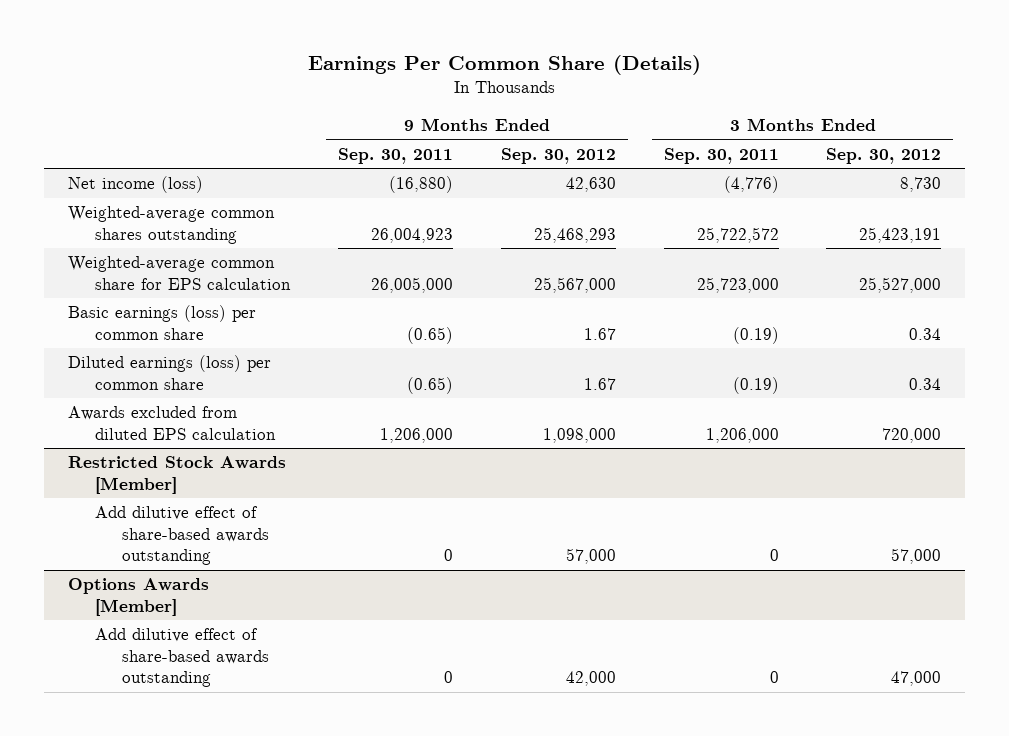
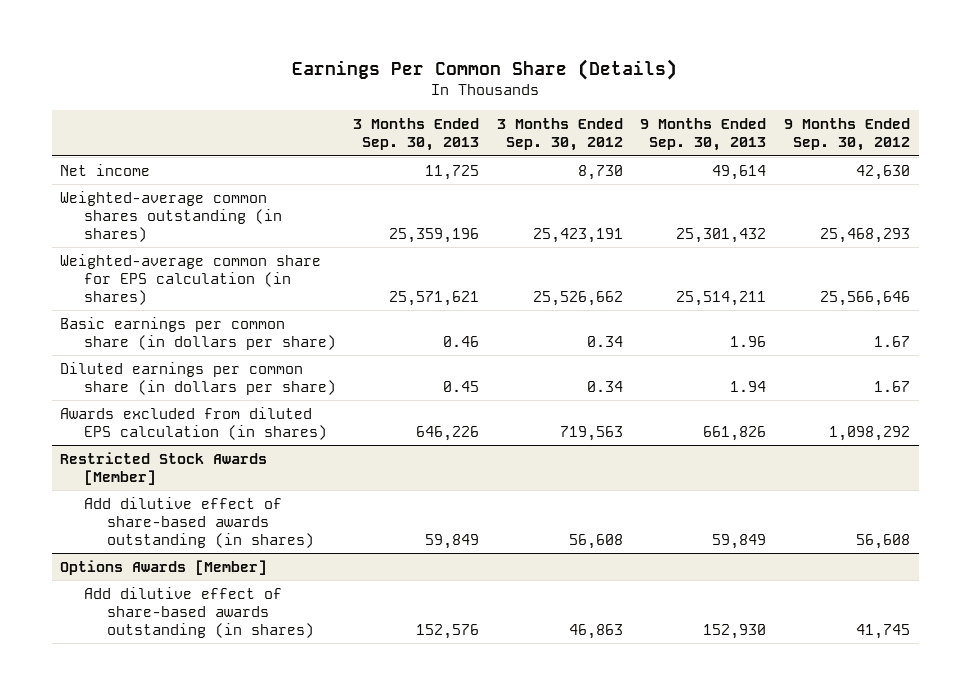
[337,147,453,164] Sep. 30, 2011 -> none
[663,147,779,164] Sep. 30, 2011 -> none
none -> [353,118,480,152] 3 Months Ended Sep. 30, 2013
none -> [640,118,767,152] 9 Months Ended Sep. 30, 2013
[67,176,203,194] Net income (loss) -> [60,163,151,176] Net income
[67,206,275,244] Weighted-average common shares outstanding -> [60,190,282,243] Weighted-average common shares outstanding (in shares)
[67,256,291,290] Weighted-average common share for EPS calculation -> [60,253,322,306] Weighted-average common share for EPS calculation (in shares)
[533,276,616,293] 25,567,000 -> [819,291,910,307] 25,566,646
[859,276,942,293] 25,527,000 -> [532,291,623,307] 25,526,662
[67,305,256,340] Basic earnings (loss) per common share -> [60,316,336,350] Basic earnings per common share (in dollars per share)
[67,355,271,390] Diluted earnings (loss) per common share -> [60,361,336,395] Diluted earnings per common share (in dollars per share)
[67,406,276,440] Awards excluded from diluted EPS calculation -> [60,406,327,440] Awards excluded from diluted EPS calculation (in shares)
[542,427,616,443] 1,098,000 -> [828,425,910,441] 1,098,292
[882,427,942,443] 720,000 -> [559,425,623,441] 719,563
[94,506,269,566] Add dilutive effect of share-based awards outstanding -> [83,496,315,549] Add dilutive effect of share-based awards outstanding (in shares)
[565,548,616,565] 57,000 -> [855,534,910,550] 56,608
[891,548,942,565] 57,000 -> [568,534,623,550] 56,608
[94,628,269,688] Add dilutive effect of share-based awards outstanding -> [83,586,315,639] Add dilutive effect of share-based awards outstanding (in shares)
[565,671,616,687] 42,000 -> [855,624,910,640] 41,745
[891,671,942,687] 47,000 -> [568,624,623,640] 46,863

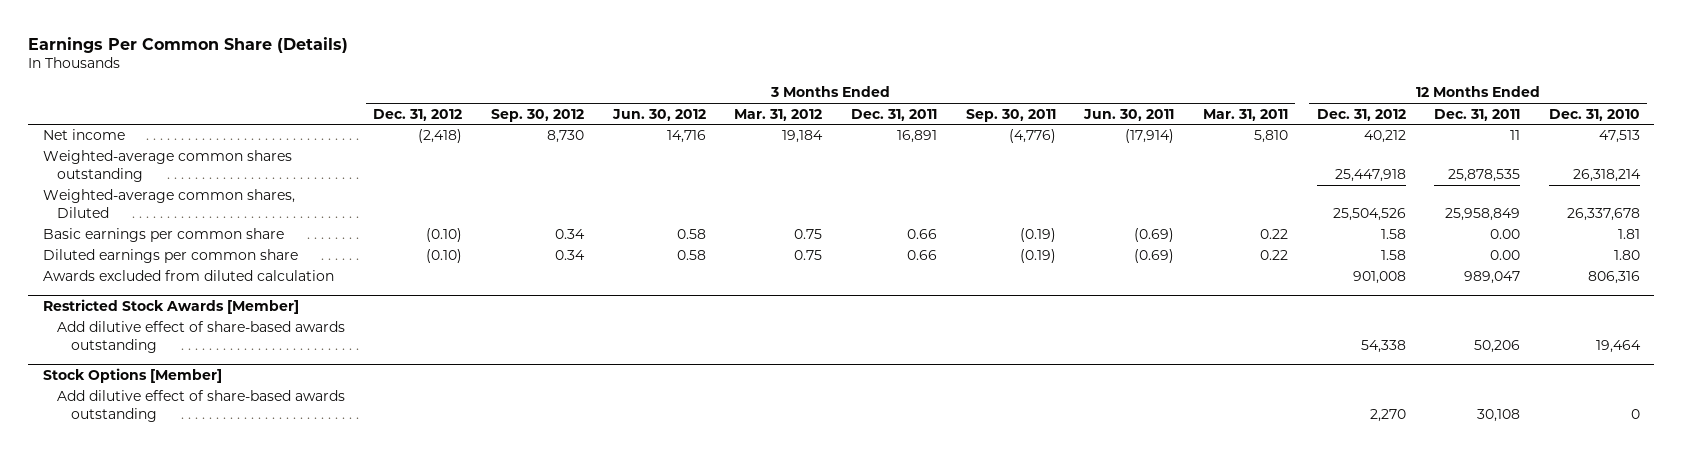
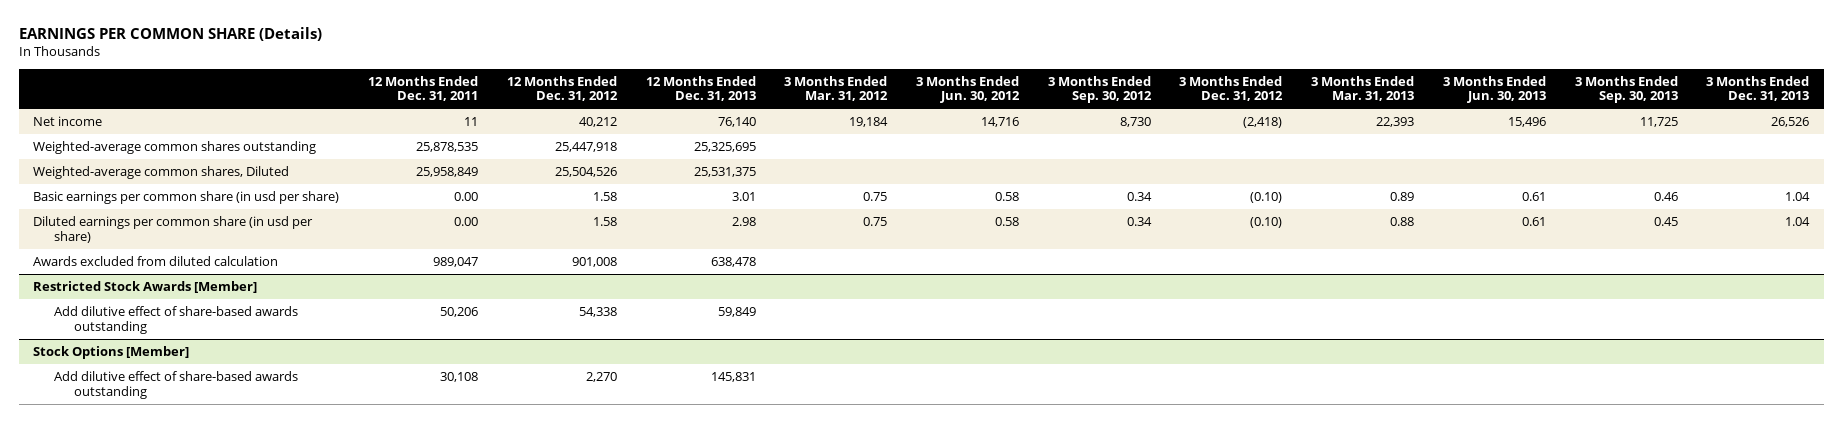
[28,36,349,53] Earnings Per Common Share (Details) -> [19,26,323,41] EARNINGS PER COMMON SHARE (Details)
[850,108,937,121] Dec. 31, 2011 -> none
[965,108,1056,122] Sep. 30, 2011 -> none
[1083,108,1175,121] Jun. 30, 2011 -> none
[1202,108,1288,121] Mar. 31, 2011 -> none
[1548,108,1640,121] Dec. 31, 2010 -> none
none -> [645,75,756,102] 12 Months Ended Dec. 31, 2013
none -> [1311,75,1415,102] 3 Months Ended Mar. 31, 2013
none -> [1442,75,1546,104] 3 Months Ended Jun. 30, 2013
none -> [1574,75,1678,104] 3 Months Ended Sep. 30, 2013
none -> [1706,75,1810,102] 3 Months Ended Dec. 31, 2013
[42,228,284,243] Basic earnings per common share -> [33,190,340,204] Basic earnings per common share (in usd per share)
[42,249,298,264] Diluted earnings per common share -> [33,215,314,243] Diluted earnings per common share (in usd per share)

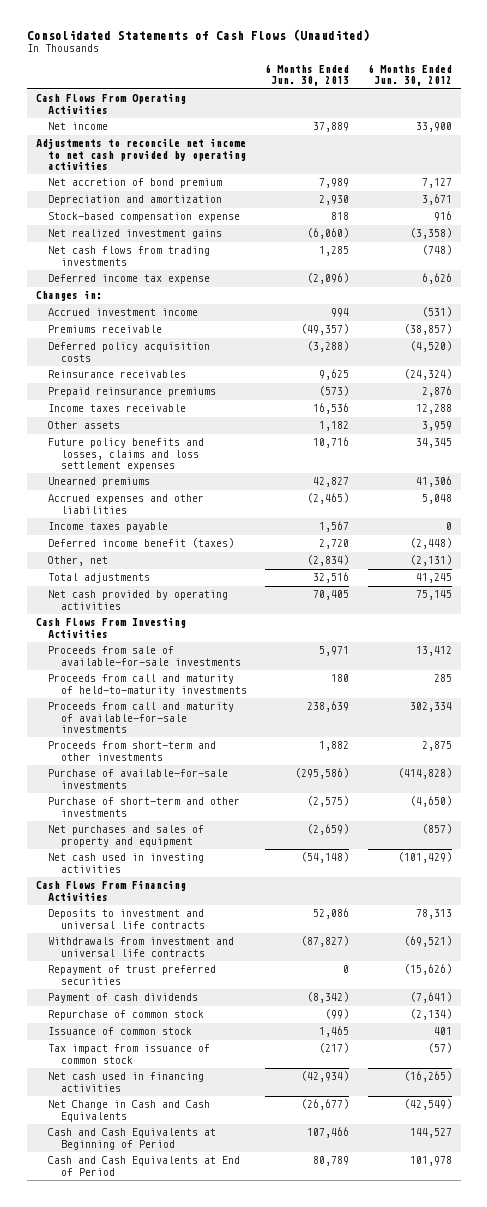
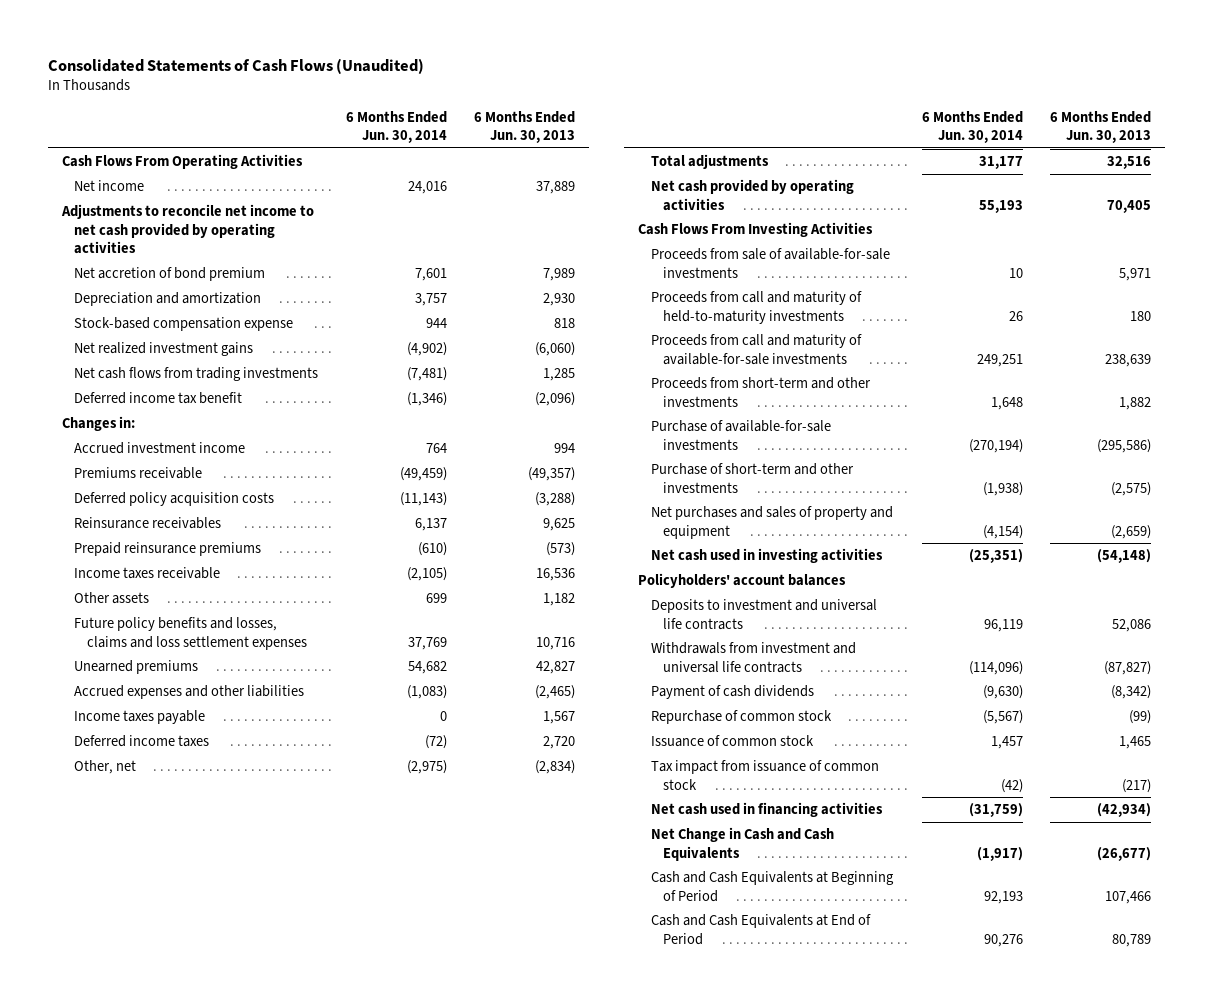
[367,64,452,87] 6 Months Ended Jun. 30, 2012 -> none
none -> [345,110,447,144] 6 Months Ended Jun. 30, 2014
[48,274,211,285] Deferred income tax expense -> [74,392,243,405] Deferred income tax benefit
[48,538,235,549] Deferred income benefit (taxes) -> [74,735,210,748] Deferred income taxes
[35,880,186,901] Cash Flows From Financing Activities -> none
none -> [638,573,847,589] Policyholders' account balances
[48,965,217,985] Repayment of trust preferred securities -> none

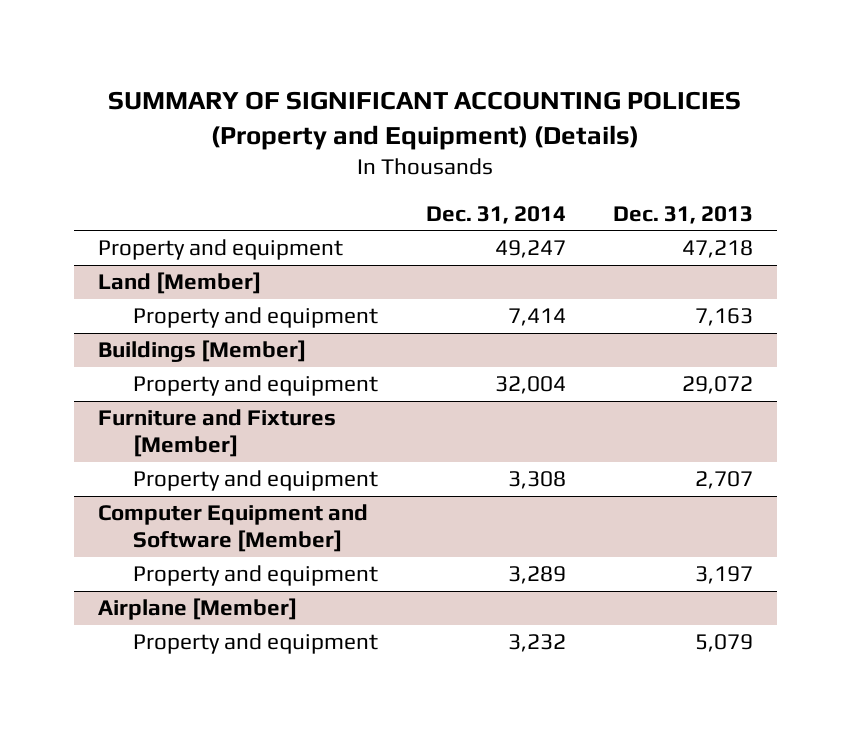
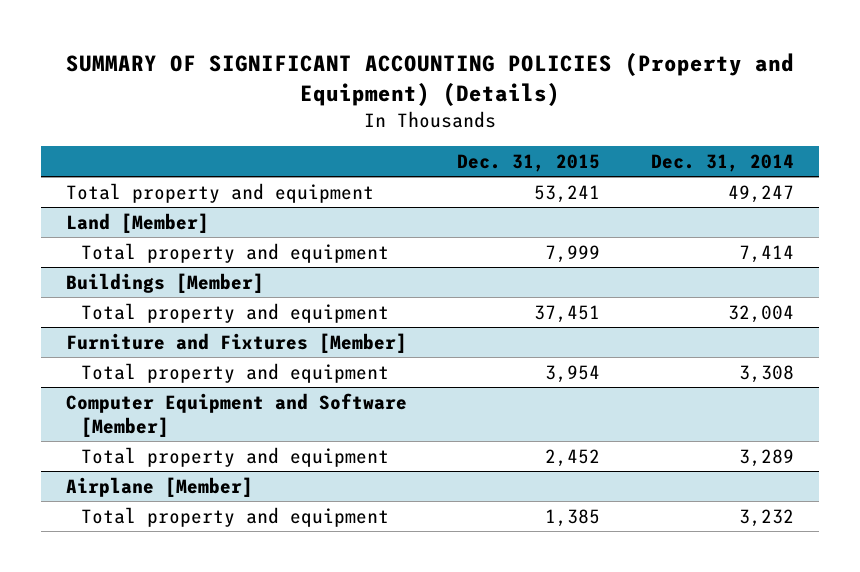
[613,205,754,224] Dec. 31, 2013 -> none
none -> [457,153,601,172] Dec. 31, 2015
[97,239,343,261] Property and equipment -> [66,182,375,203] Total property and equipment
[133,307,379,329] Property and equipment -> [81,242,390,263] Total property and equipment
[133,375,379,397] Property and equipment -> [81,302,390,323] Total property and equipment
[133,470,379,492] Property and equipment -> [81,362,390,383] Total property and equipment
[133,565,379,587] Property and equipment -> [81,446,390,467] Total property and equipment
[133,633,379,655] Property and equipment -> [81,506,390,527] Total property and equipment

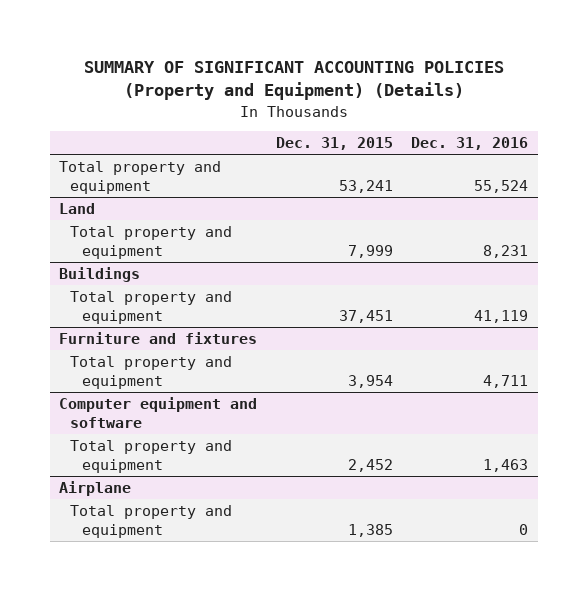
[650,153,794,172] Dec. 31, 2014 -> none
none -> [411,137,529,151] Dec. 31, 2016
[66,212,210,233] Land [Member] -> [59,202,96,214] Land
[66,272,265,293] Buildings [Member] -> [59,266,141,282] Buildings
[66,332,408,353] Furniture and Fixtures [Member] -> [59,331,258,344] Furniture and fixtures
[66,392,408,437] Computer Equipment and Software [Member] -> [59,396,258,428] Computer equipment and software
[66,476,254,497] Airplane [Member] -> [59,480,132,496] Airplane

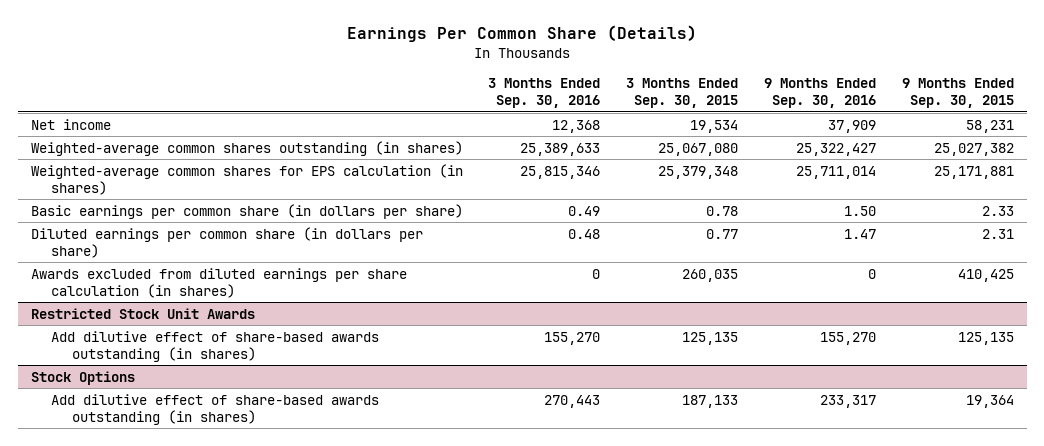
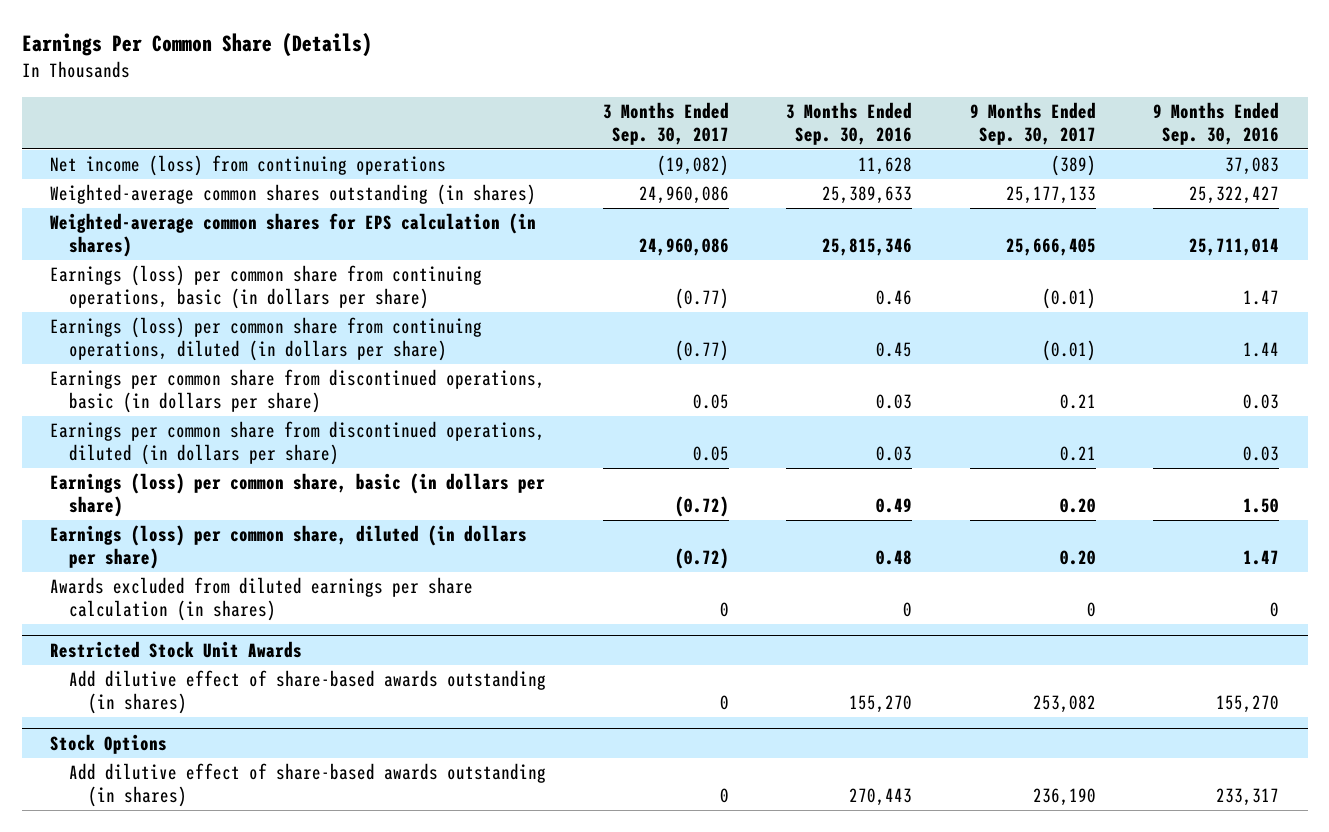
[626,77,739,109] 3 Months Ended Sep. 30, 2015 -> none
[901,77,1014,109] 9 Months Ended Sep. 30, 2015 -> none
none -> [603,101,730,146] 3 Months Ended Sep. 30, 2017
none -> [969,101,1096,146] 9 Months Ended Sep. 30, 2017
[30,118,111,130] Net income -> none
none -> [50,155,447,177] Net income (loss) from continuing operations
none -> [50,265,483,310] Earnings (loss) per common share from continuing operations, basic (in dollars per share)
none -> [50,317,483,362] Earnings (loss) per common share from continuing operations, diluted (in dollars per share)
none -> [50,369,546,414] Earnings per common share from discontinued operations, basic (in dollars per share)
none -> [50,421,546,466] Earnings per common share from discontinued operations, diluted (in dollars per share)
[30,203,463,219] Basic earnings per common share (in dollars per share) -> [50,473,546,518] Earnings (loss) per common share, basic (in dollars per share)
[30,226,423,258] Diluted earnings per common share (in dollars per share) -> [50,525,528,570] Earnings (loss) per common share, diluted (in dollars per share)

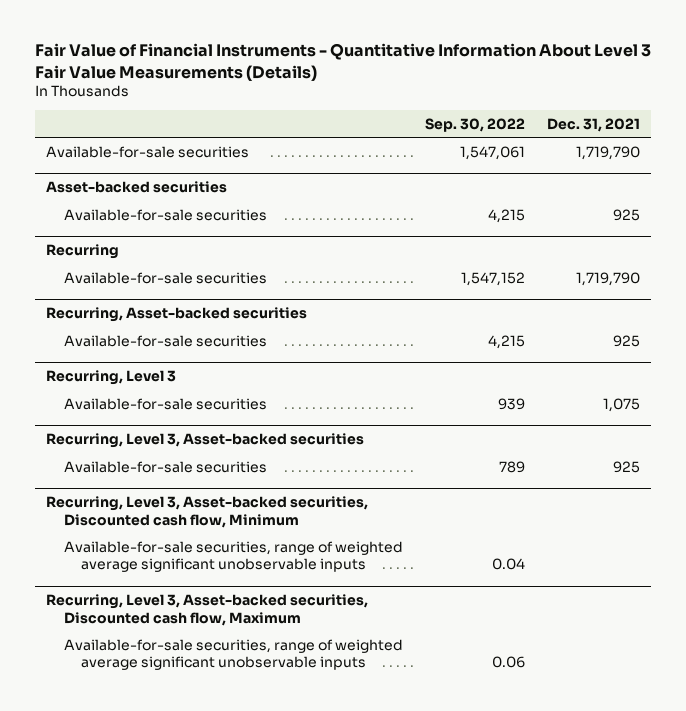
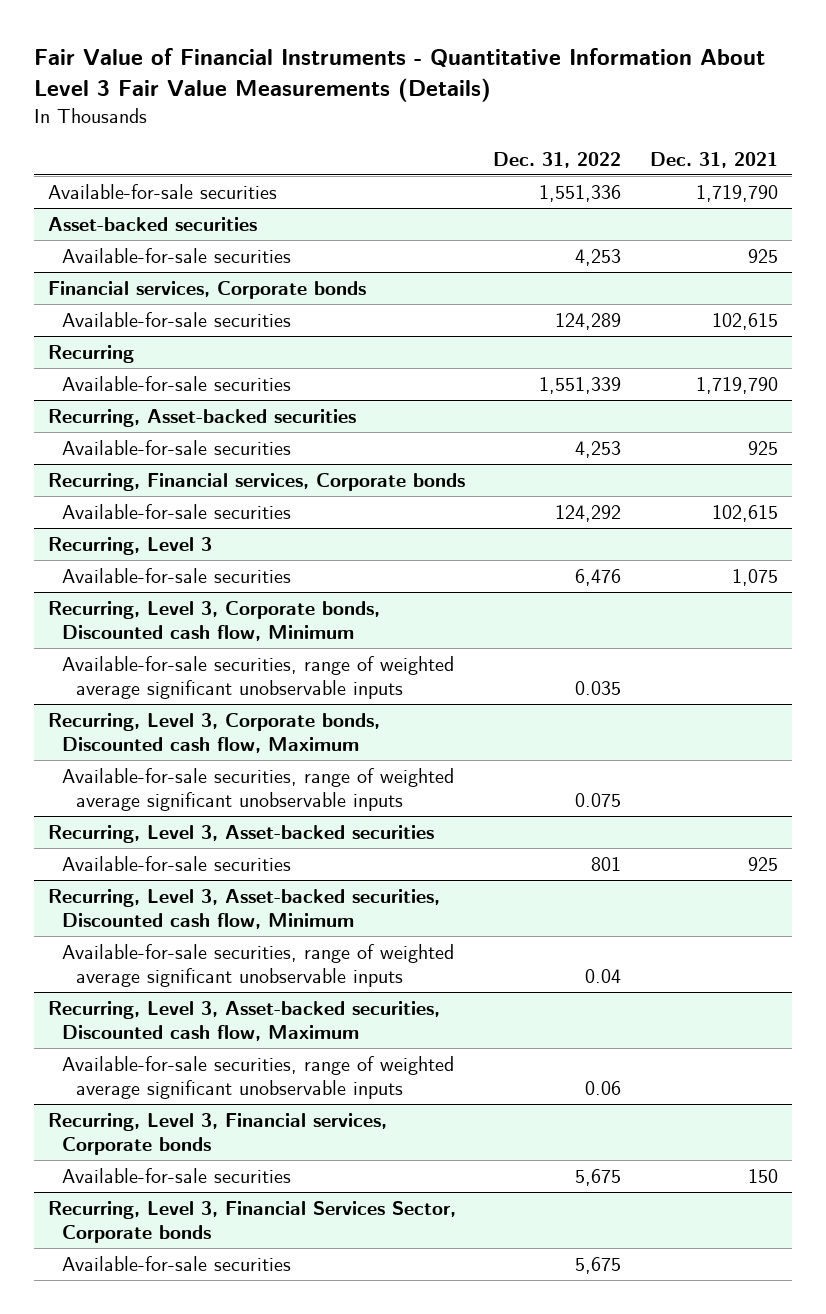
[424,117,525,132] Sep. 30, 2022 -> none
none -> [493,152,622,169] Dec. 31, 2022
none -> [48,280,367,299] Financial services, Corporate bonds
none -> [62,311,292,327] Available-for-sale securities
none -> [48,472,466,491] Recurring, Financial services, Corporate bonds
none -> [62,503,292,519] Available-for-sale securities
none -> [48,600,381,641] Recurring, Level 3, Corporate bonds, Discounted cash flow, Minimum
none -> [62,655,455,699] Available-for-sale securities, range of weighted average significant unobservable inputs
none -> [48,712,381,753] Recurring, Level 3, Corporate bonds, Discounted cash flow, Maximum
none -> [62,767,455,811] Available-for-sale securities, range of weighted average significant unobservable inputs
none -> [48,1112,388,1155] Recurring, Level 3, Financial services, Corporate bonds
none -> [62,1167,292,1183] Available-for-sale securities
none -> [48,1200,457,1243] Recurring, Level 3, Financial Services Sector, Corporate bonds
none -> [62,1255,292,1271] Available-for-sale securities

